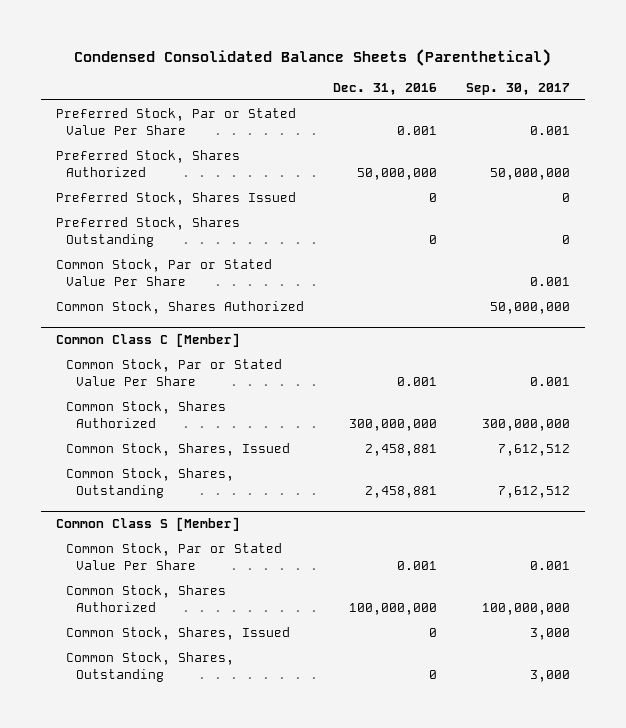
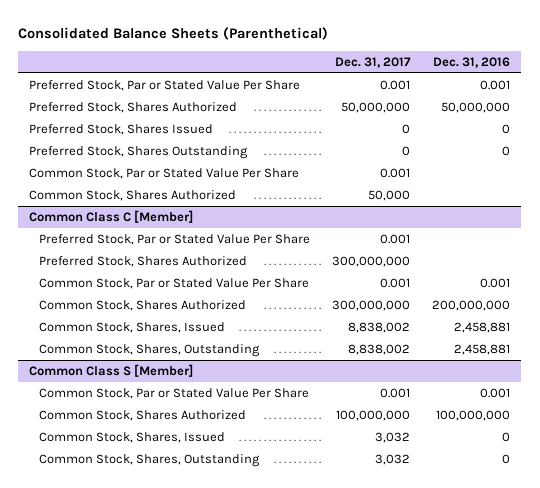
[73,48,551,66] Condensed Consolidated Balance Sheets (Parenthetical) -> [18,26,329,40] Consolidated Balance Sheets (Parenthetical)
[466,82,571,95] Sep. 30, 2017 -> none
none -> [335,56,412,68] Dec. 31, 2017
none -> [38,234,310,246] Preferred Stock, Par or Stated Value Per Share
none -> [38,256,247,268] Preferred Stock, Shares Authorized
[348,418,437,431] 300,000,000 -> [432,300,511,312] 200,000,000

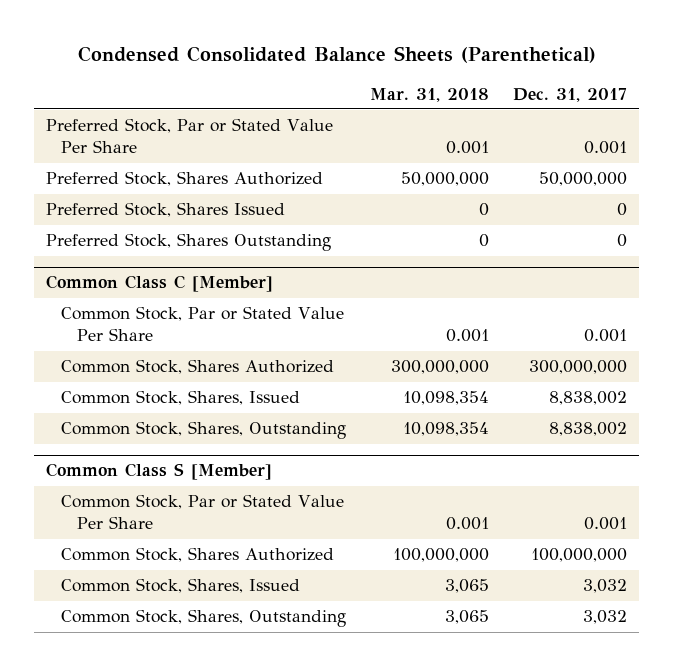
[18,26,329,40] Consolidated Balance Sheets (Parenthetical) -> [77,46,596,64] Condensed Consolidated Balance Sheets (Parenthetical)
[433,56,511,68] Dec. 31, 2016 -> none
none -> [370,87,490,102] Mar. 31, 2018
[29,168,300,180] Common Stock, Par or Stated Value Per Share -> none
[29,190,237,202] Common Stock, Shares Authorized -> none
[38,234,310,246] Preferred Stock, Par or Stated Value Per Share -> none
[38,256,247,268] Preferred Stock, Shares Authorized -> none

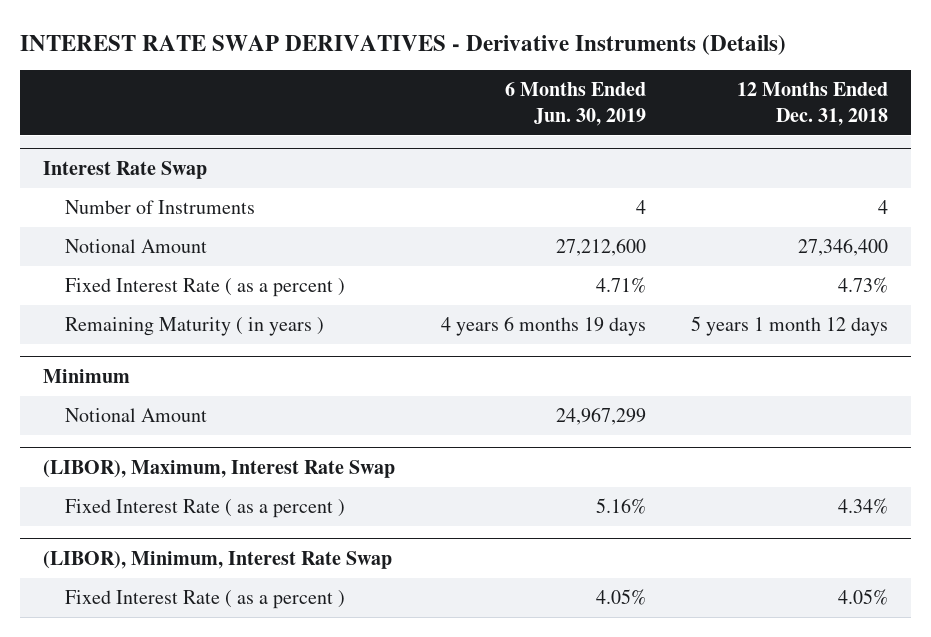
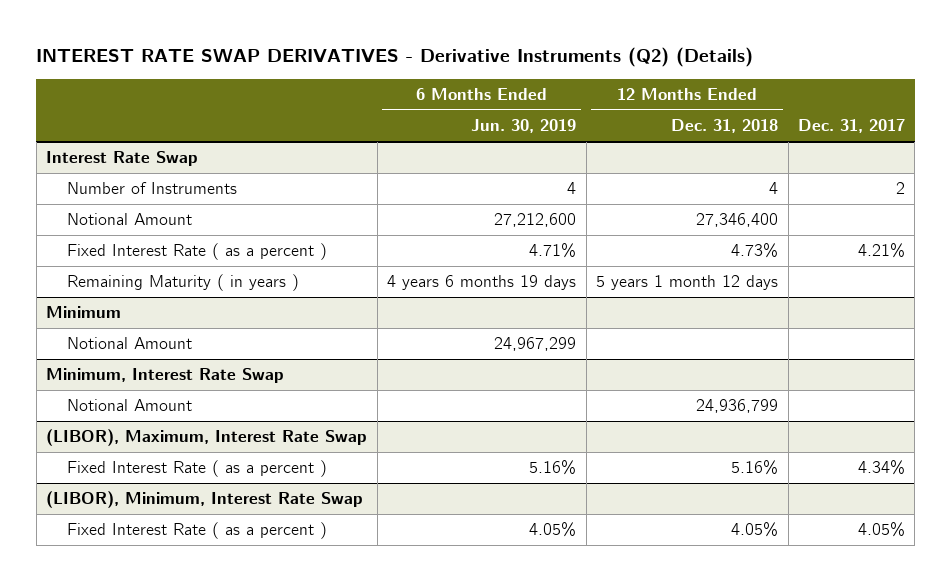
[19,34,786,55] INTEREST RATE SWAP DERIVATIVES - Derivative Instruments (Details) -> [36,47,754,68] INTEREST RATE SWAP DERIVATIVES - Derivative Instruments (Q2) (Details)
none -> [798,119,906,134] Dec. 31, 2017
none -> [46,368,285,384] Minimum, Interest Rate Swap
none -> [67,399,193,412] Notional Amount
[838,498,889,515] 4.34% -> [731,460,779,476] 5.16%

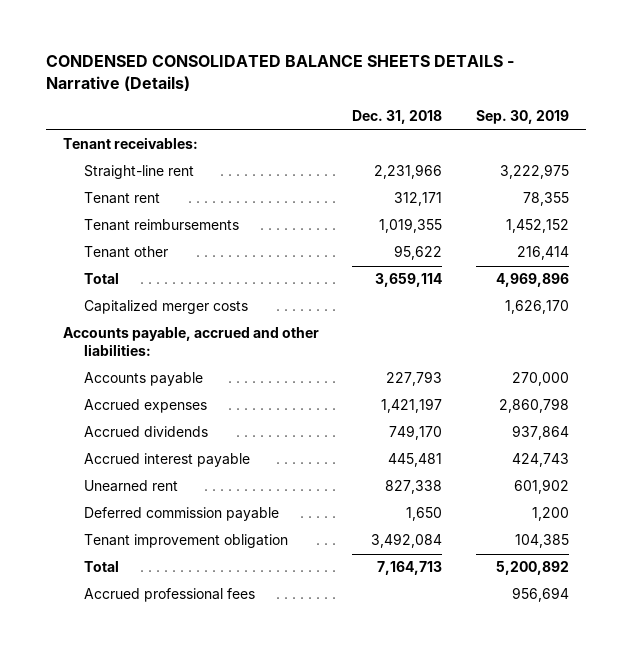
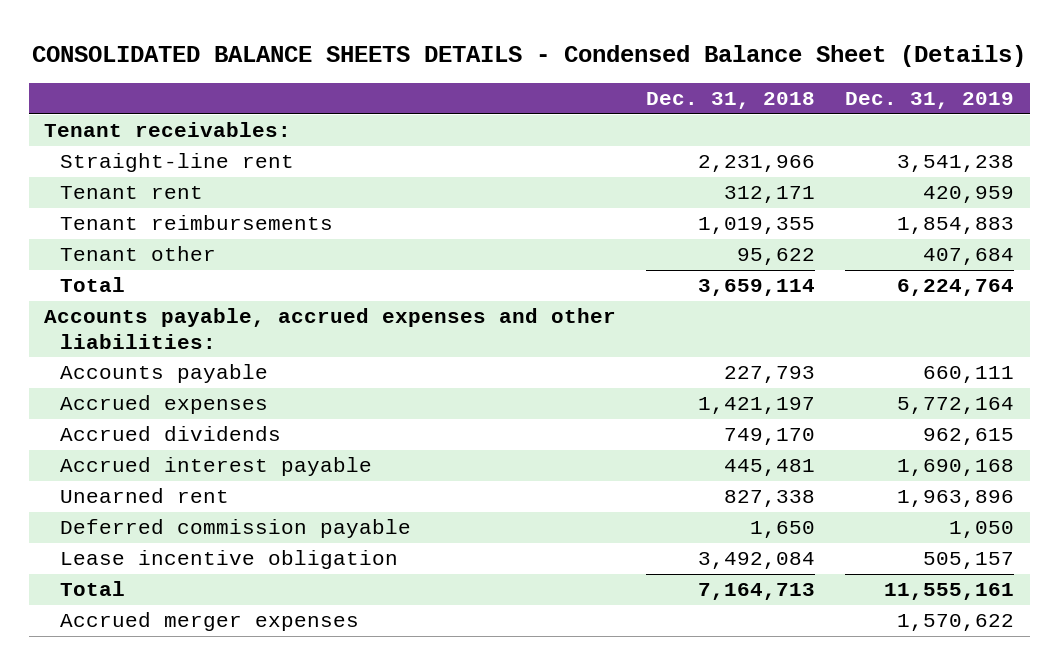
[45,55,514,92] CONDENSED CONSOLIDATED BALANCE SHEETS DETAILS - Narrative (Details) -> [32,44,1027,67] CONSOLIDATED BALANCE SHEETS DETAILS - Condensed Balance Sheet (Details)
[476,110,570,125] Sep. 30, 2019 -> none
none -> [845,92,1015,110] Dec. 31, 2019
[83,300,248,315] Capitalized merger costs -> none
[62,327,319,357] Accounts payable, accrued and other liabilities: -> [44,308,617,349] Accounts payable, accrued expenses and other liabilities:
[83,534,288,549] Tenant improvement obligation -> [60,550,399,570] Lease incentive obligation
[83,588,255,603] Accrued professional fees -> none
none -> [60,612,360,632] Accrued merger expenses

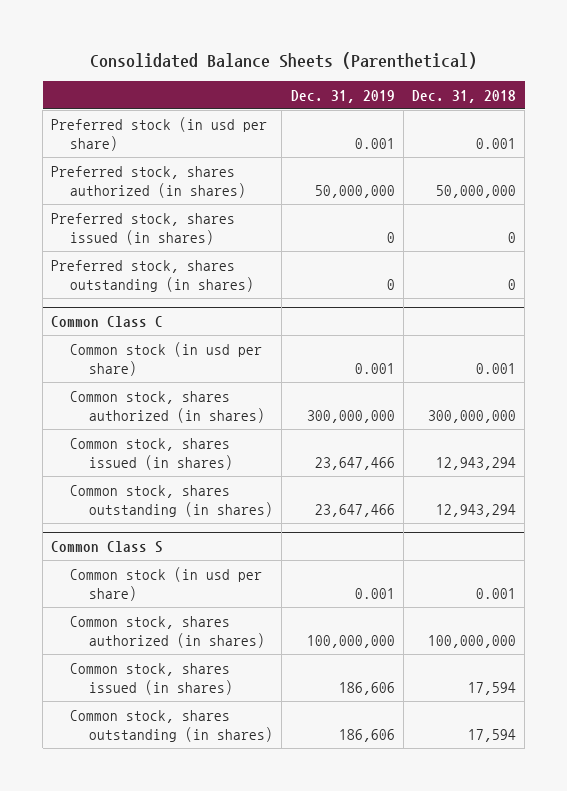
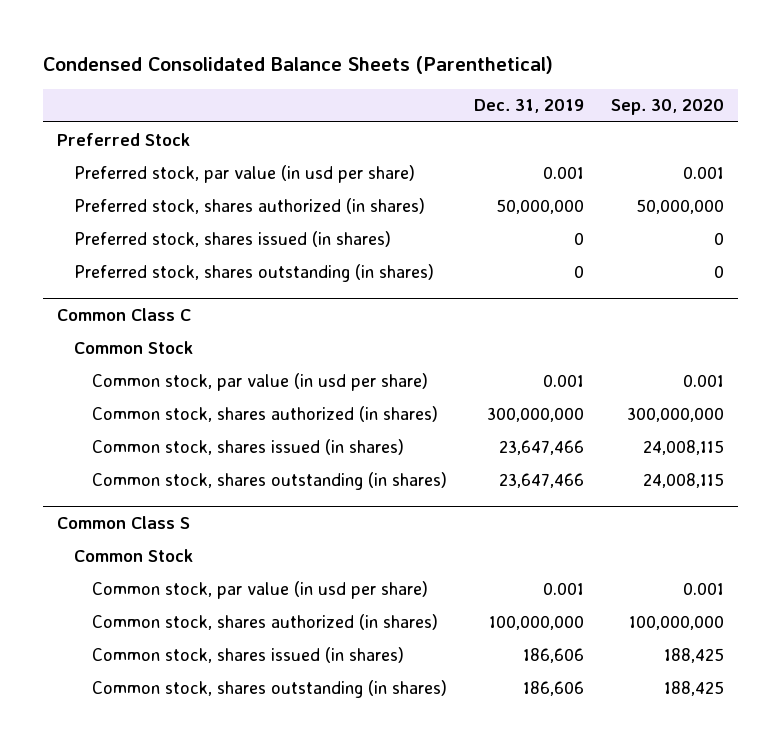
[89,52,477,70] Consolidated Balance Sheets (Parenthetical) -> [42,55,553,74] Condensed Consolidated Balance Sheets (Parenthetical)
[412,89,517,103] Dec. 31, 2018 -> none
none -> [611,99,725,116] Sep. 30, 2020
none -> [56,132,190,146] Preferred Stock
[51,116,268,151] Preferred stock (in usd per share) -> [74,164,416,183] Preferred stock, par value (in usd per share)
none -> [74,340,194,354] Common Stock
[70,341,263,376] Common stock (in usd per share) -> [91,372,428,391] Common stock, par value (in usd per share)
none -> [74,548,194,562] Common Stock
[70,566,263,601] Common stock (in usd per share) -> [91,580,428,599] Common stock, par value (in usd per share)

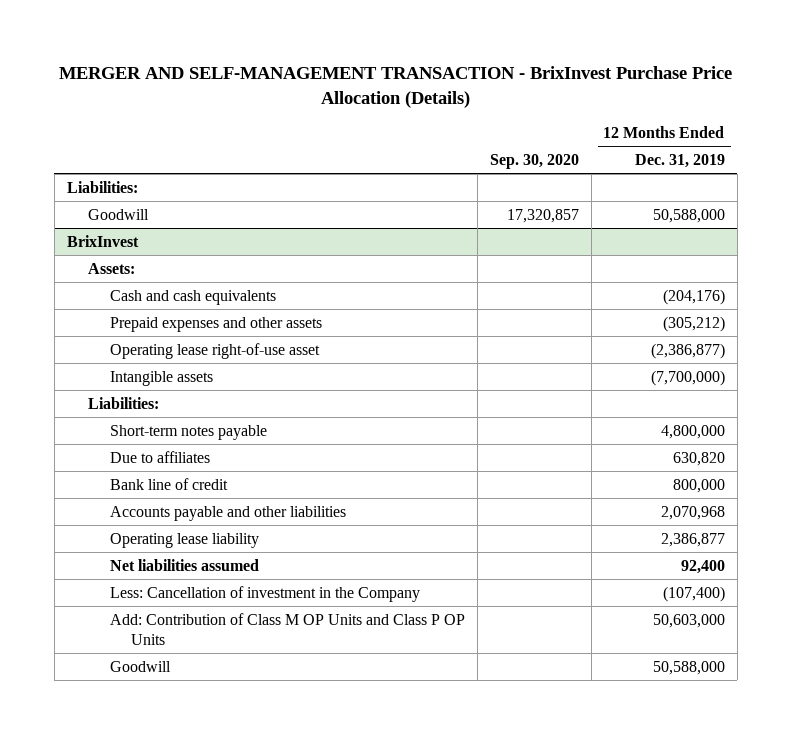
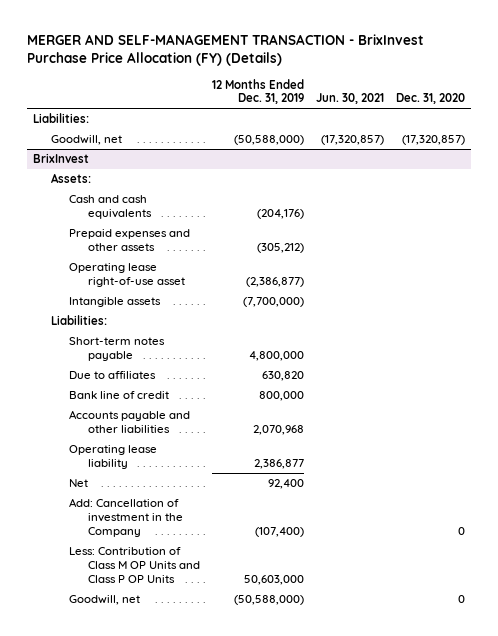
[58,66,732,108] MERGER AND SELF-MANAGEMENT TRANSACTION - BrixInvest Purchase Price Allocation (Details) -> [26,33,424,66] MERGER AND SELF-MANAGEMENT TRANSACTION - BrixInvest Purchase Price Allocation (FY) (Details)
[489,153,579,169] Sep. 30, 2020 -> none
none -> [315,93,384,105] Jun. 30, 2021
none -> [395,93,465,105] Dec. 31, 2020
[88,208,150,220] Goodwill -> [50,135,122,146] Goodwill, net
[652,208,725,223] 50,588,000 -> [233,135,304,146] (50,588,000)
[109,558,259,571] Net liabilities assumed -> [69,479,89,488] Net
[109,585,420,602] Less: Cancellation of investment in the Company -> [69,498,183,537] Add: Cancellation of investment in the Company
[109,612,465,645] Add: Contribution of Class M OP Units and Class P OP Units -> [69,547,200,583] Less: Contribution of Class M OP Units and Class P OP Units
[109,660,171,672] Goodwill -> [69,595,141,606] Goodwill, net
[652,660,725,675] 50,588,000 -> [233,595,304,606] (50,588,000)

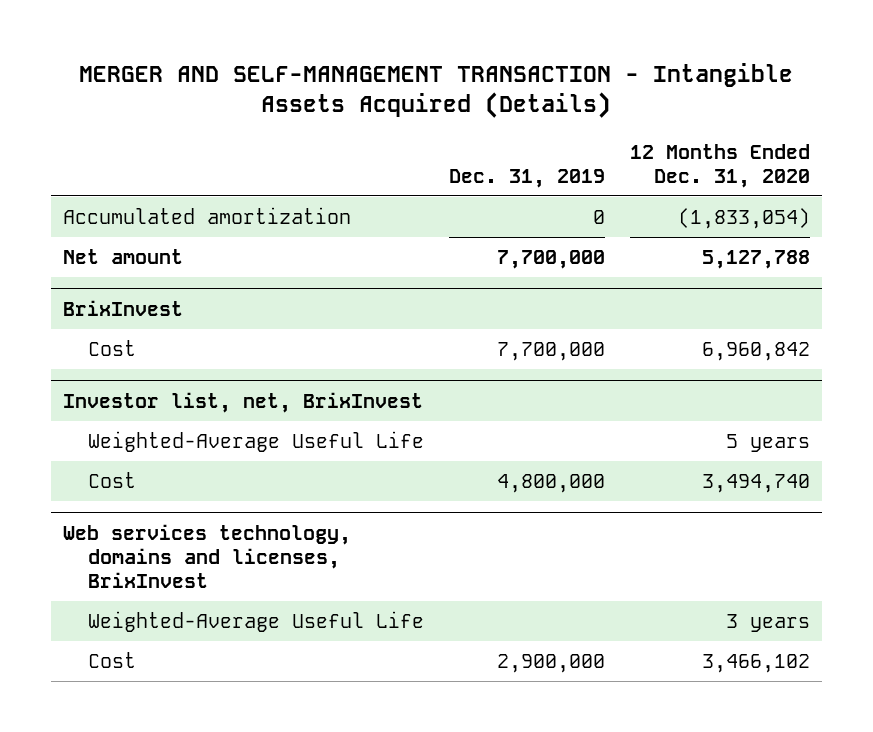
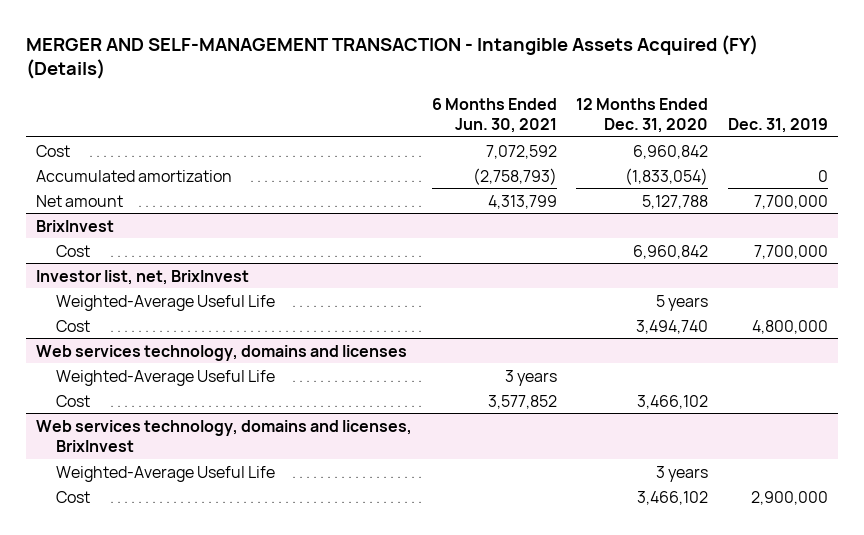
[79,62,794,119] MERGER AND SELF-MANAGEMENT TRANSACTION - Intangible Assets Acquired (Details) -> [25,34,758,80] MERGER AND SELF-MANAGEMENT TRANSACTION - Intangible Assets Acquired (FY) (Details)
none -> [431,97,557,134] 6 Months Ended Jun. 30, 2021
none -> [35,144,70,157] Cost
none -> [35,344,407,361] Web services technology, domains and licenses
none -> [56,369,276,386] Weighted-Average Useful Life
none -> [56,394,91,407] Cost

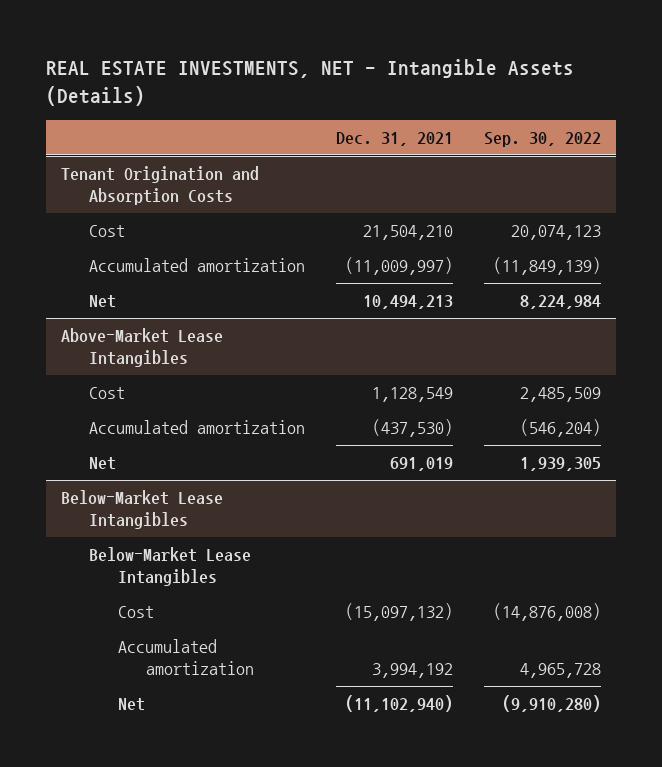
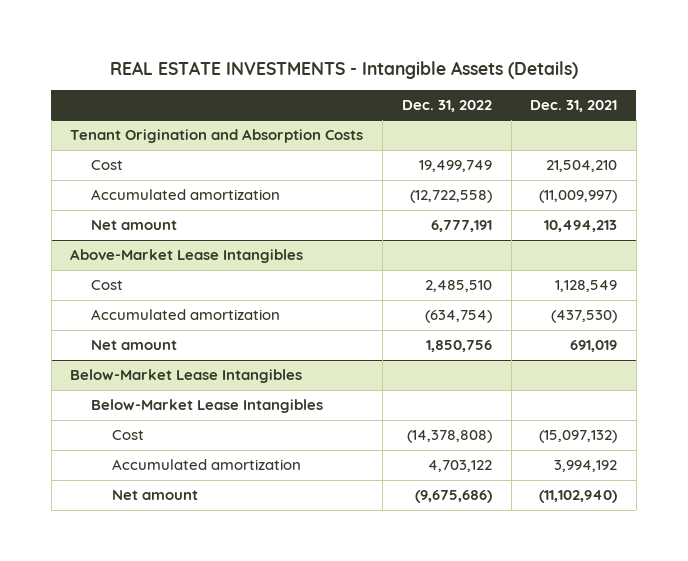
[46,58,575,106] REAL ESTATE INVESTMENTS, NET - Intangible Assets (Details) -> [109,60,578,79] REAL ESTATE INVESTMENTS - Intangible Assets (Details)
[483,132,601,148] Sep. 30, 2022 -> none
none -> [401,99,492,112] Dec. 31, 2022
[89,295,117,309] Net -> [91,220,178,231] Net amount
[89,457,117,471] Net -> [91,340,178,351] Net amount
[117,698,145,712] Net -> [111,490,198,501] Net amount

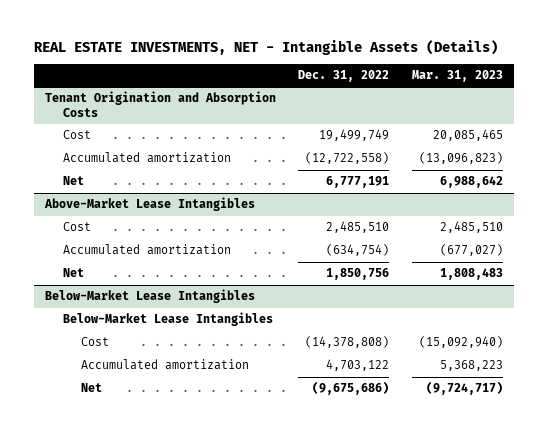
[109,60,578,79] REAL ESTATE INVESTMENTS - Intangible Assets (Details) -> [34,40,499,56] REAL ESTATE INVESTMENTS, NET - Intangible Assets (Details)
[530,99,618,112] Dec. 31, 2021 -> none
none -> [411,70,503,83] Mar. 31, 2023
[91,220,178,231] Net amount -> [63,176,85,186] Net
[91,340,178,351] Net amount -> [63,268,85,278] Net
[111,490,198,501] Net amount -> [80,383,102,393] Net

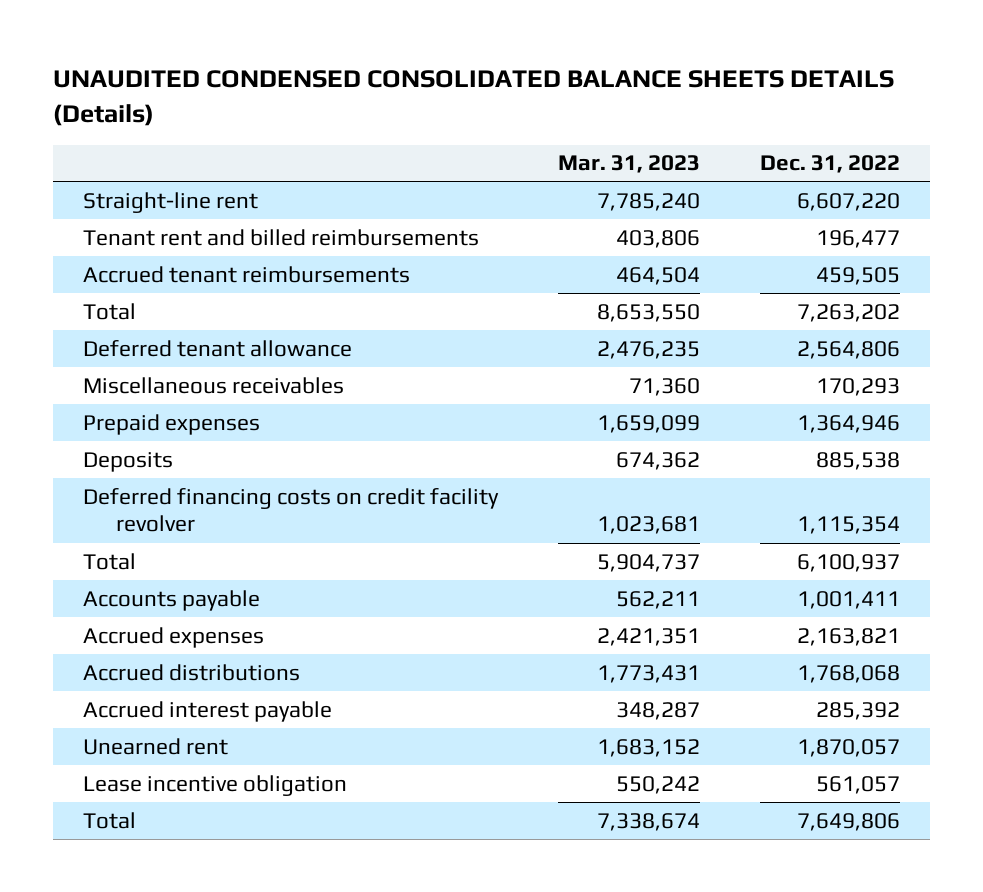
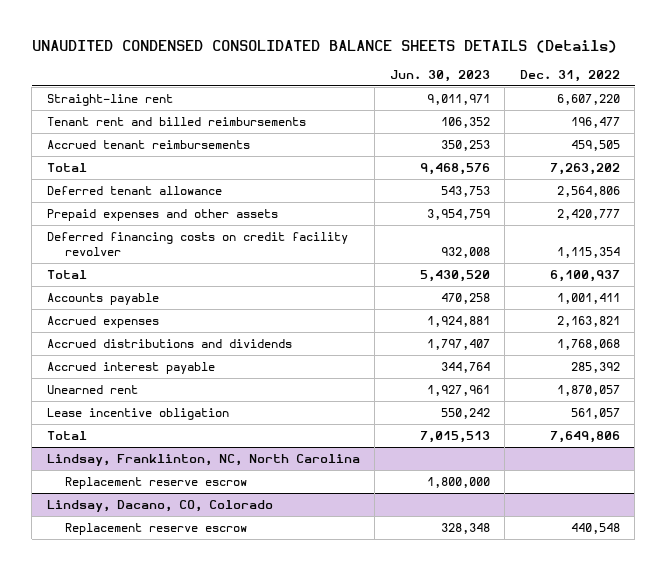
[557,155,700,174] Mar. 31, 2023 -> none
none -> [389,69,490,82] Jun. 30, 2023
[82,376,344,394] Miscellaneous receivables -> none
[82,451,173,472] Deposits -> none
[82,413,260,435] Prepaid expenses -> [46,209,278,222] Prepaid expenses and other assets
[796,414,900,433] 1,364,946 -> [556,209,620,221] 2,420,777
[82,663,300,681] Accrued distributions -> [46,339,292,349] Accrued distributions and dividends
none -> [46,454,360,467] Lindsay, Franklinton, NC, North Carolina
none -> [65,477,248,490] Replacement reserve escrow
none -> [46,500,273,513] Lindsay, Dacano, CO, Colorado
none -> [65,523,248,536] Replacement reserve escrow

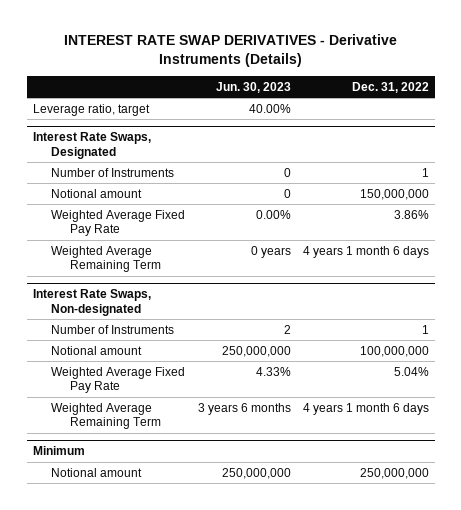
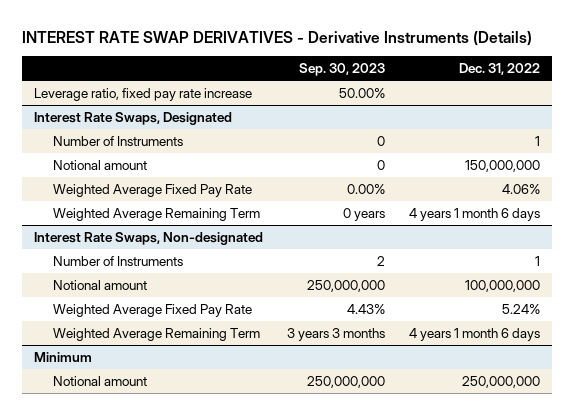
[215,81,291,93] Jun. 30, 2023 -> none
none -> [298,63,385,77] Sep. 30, 2023
[32,103,150,116] Leverage ratio, target -> none
none -> [33,87,252,101] Leverage ratio, fixed pay rate increase
[393,209,429,219] 3.86% -> [501,183,540,194] 4.06%
[393,366,429,376] 5.04% -> [501,303,540,314] 5.24%

